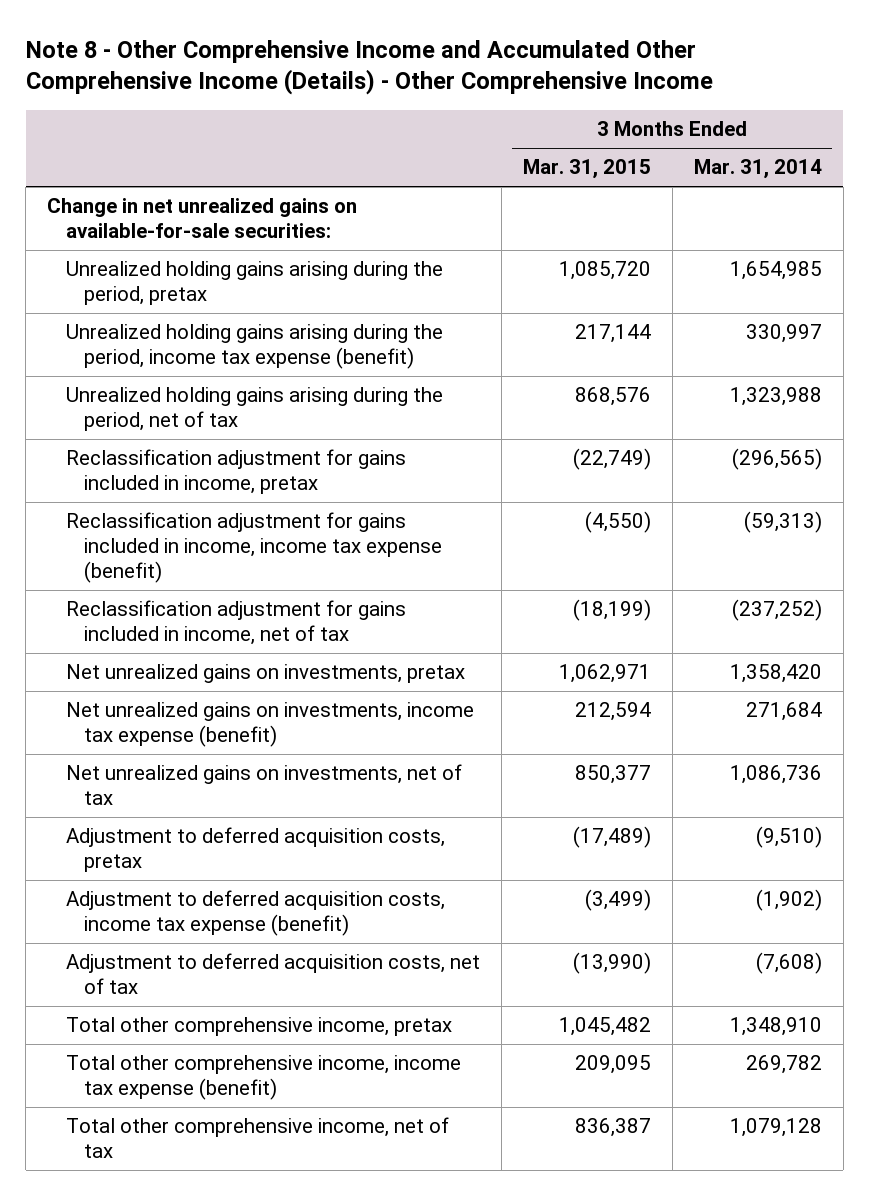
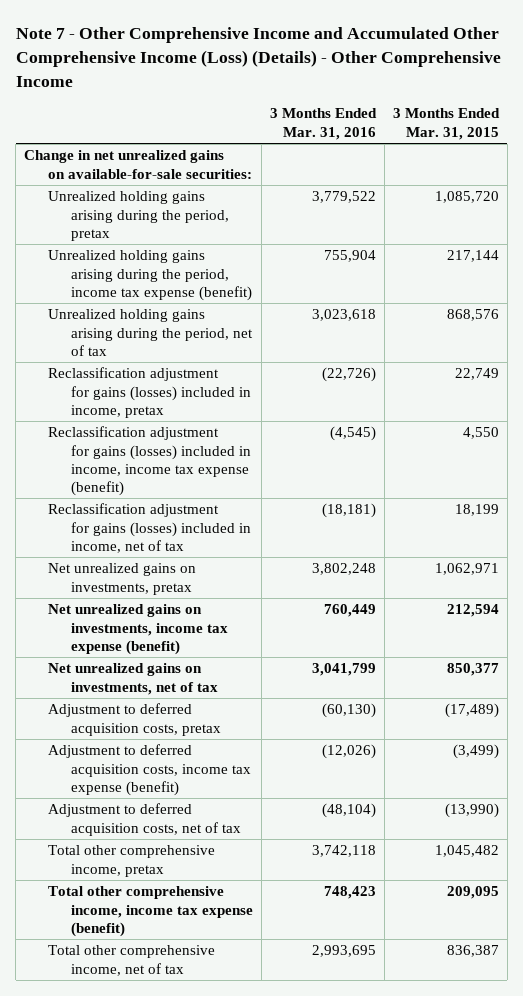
[25,39,713,96] Note 8 - Other Comprehensive Income and Accumulated Other Comprehensive Income (Details) - Other Comprehensive Income -> [15,27,501,87] Note 7 - Other Comprehensive Income and Accumulated Other Comprehensive Income (Loss) (Details) - Other Comprehensive Income
[693,159,822,180] Mar. 31, 2014 -> none
none -> [269,108,377,140] 3 Months Ended Mar. 31, 2016
[65,449,406,495] Reclassification adjustment for gains included in income, pretax -> [47,367,252,418] Reclassification adjustment for gains (losses) included in income, pretax
[572,448,651,471] (22,749) -> [454,368,499,381] 22,749
[65,512,443,584] Reclassification adjustment for gains included in income, income tax expense (benefit) -> [47,426,252,496] Reclassification adjustment for gains (losses) included in income, income tax expense (benefit)
[584,511,651,534] (4,550) -> [462,427,499,440] 4,550
[65,600,406,646] Reclassification adjustment for gains included in income, net of tax -> [47,503,252,553] Reclassification adjustment for gains (losses) included in income, net of tax
[572,599,651,622] (18,199) -> [454,504,499,517] 18,199

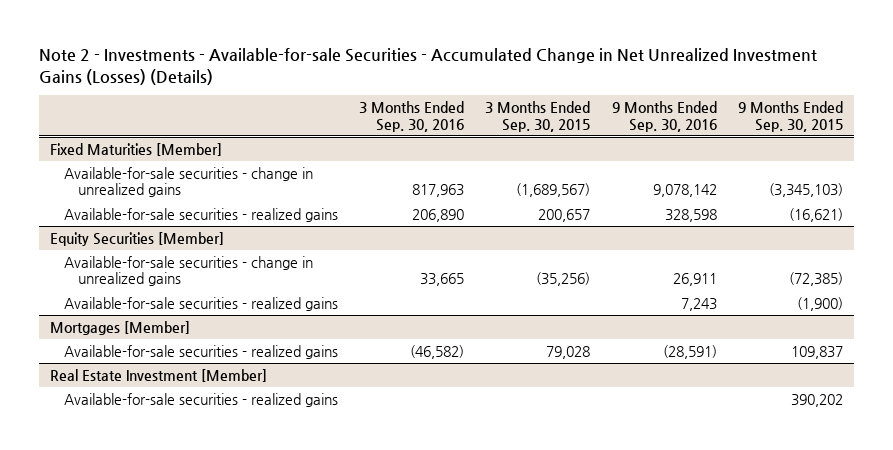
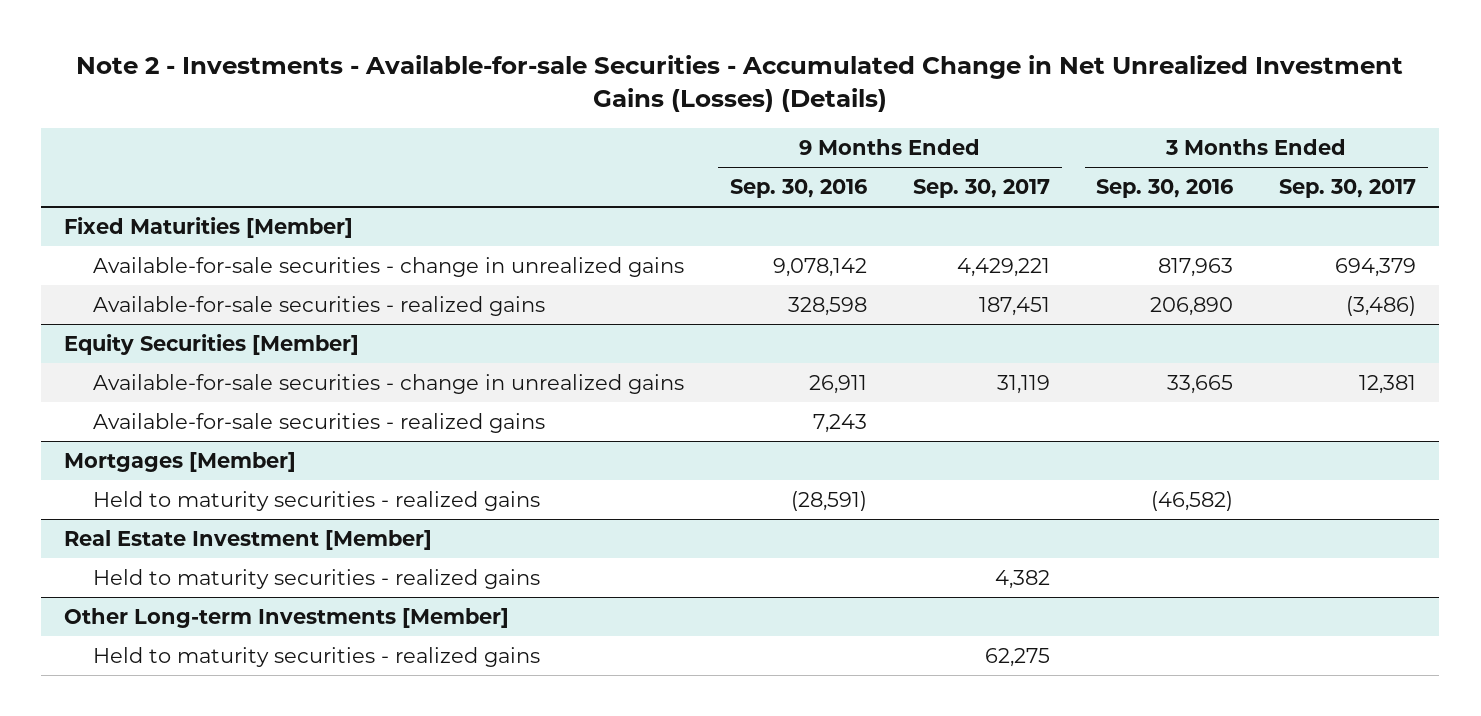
[485,101,591,132] 3 Months Ended Sep. 30, 2015 -> none
[737,101,843,132] 9 Months Ended Sep. 30, 2015 -> none
none -> [913,179,1051,199] Sep. 30, 2017
none -> [1279,179,1417,199] Sep. 30, 2017
[63,344,338,359] Available-for-sale securities - realized gains -> [92,490,540,511] Held to maturity securities - realized gains
[63,392,338,407] Available-for-sale securities - realized gains -> none
none -> [92,568,540,589] Held to maturity securities - realized gains
none -> [64,607,510,628] Other Long-term Investments [Member]
none -> [92,646,540,667] Held to maturity securities - realized gains

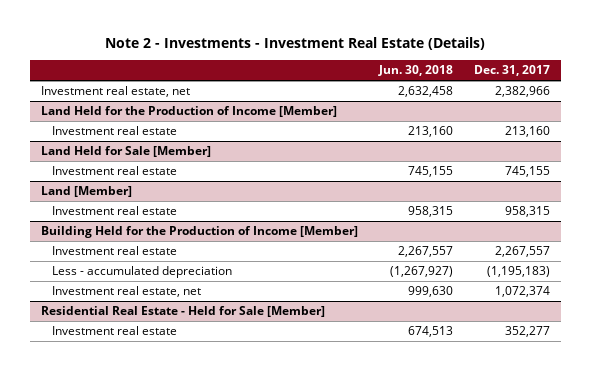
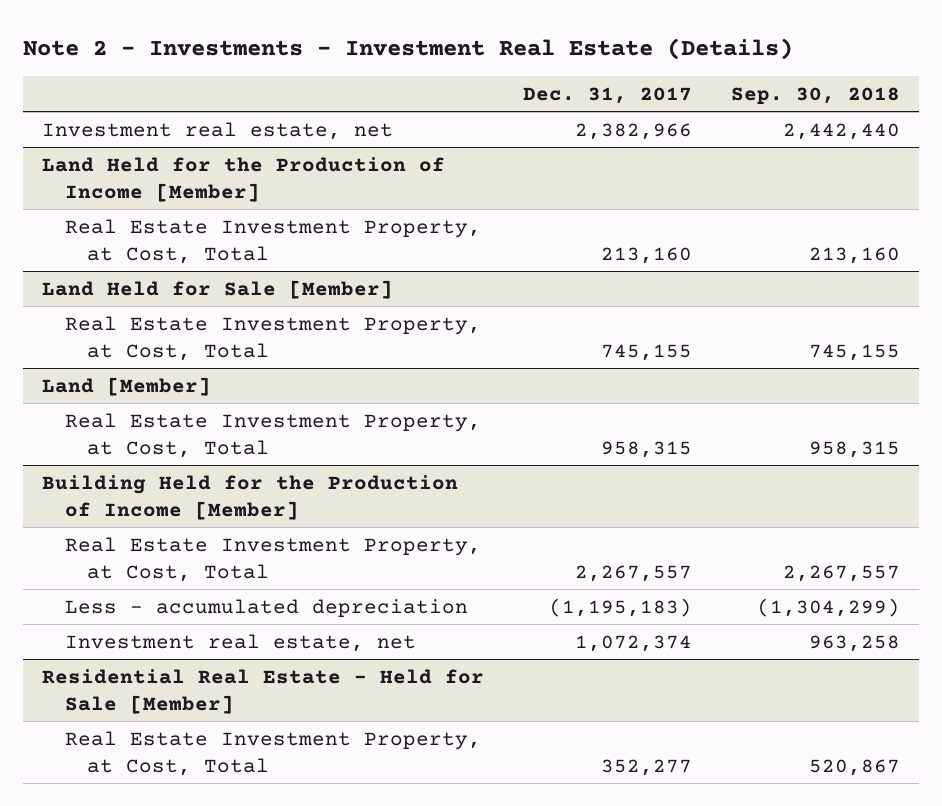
[377,65,453,77] Jun. 30, 2018 -> none
none -> [730,86,900,104] Sep. 30, 2018
[52,126,178,136] Investment real estate -> [64,218,481,264] Real Estate Investment Property, at Cost, Total
[52,166,178,176] Investment real estate -> [64,315,481,361] Real Estate Investment Property, at Cost, Total
[52,206,178,216] Investment real estate -> [64,412,481,458] Real Estate Investment Property, at Cost, Total
[52,246,178,256] Investment real estate -> [64,536,481,582] Real Estate Investment Property, at Cost, Total
[52,326,178,336] Investment real estate -> [64,730,481,776] Real Estate Investment Property, at Cost, Total

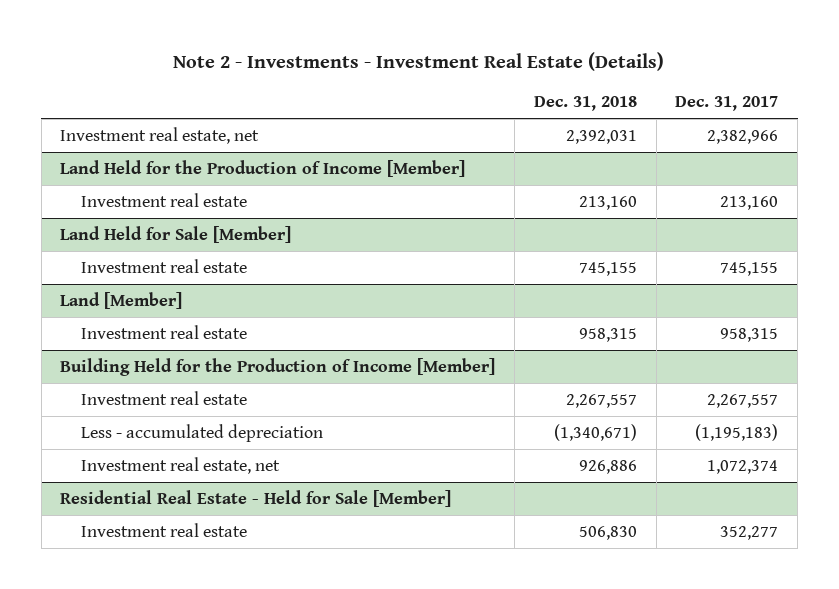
[730,86,900,104] Sep. 30, 2018 -> none
none -> [533,96,637,112] Dec. 31, 2018
[64,218,481,264] Real Estate Investment Property, at Cost, Total -> [81,192,248,207] Investment real estate
[64,315,481,361] Real Estate Investment Property, at Cost, Total -> [81,258,248,273] Investment real estate
[64,412,481,458] Real Estate Investment Property, at Cost, Total -> [81,324,248,339] Investment real estate
[64,536,481,582] Real Estate Investment Property, at Cost, Total -> [81,390,248,405] Investment real estate
[64,730,481,776] Real Estate Investment Property, at Cost, Total -> [81,522,248,537] Investment real estate

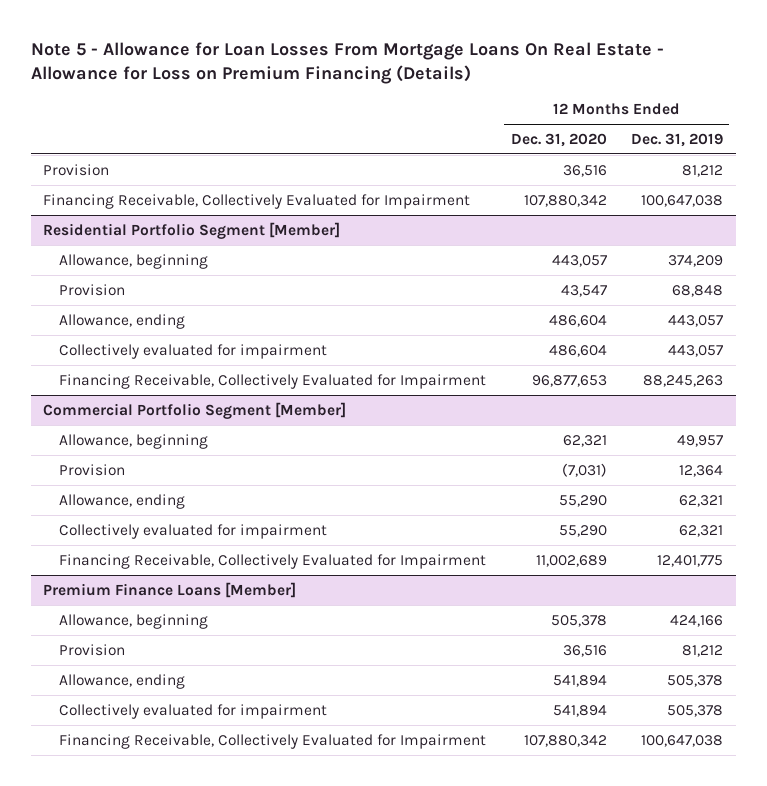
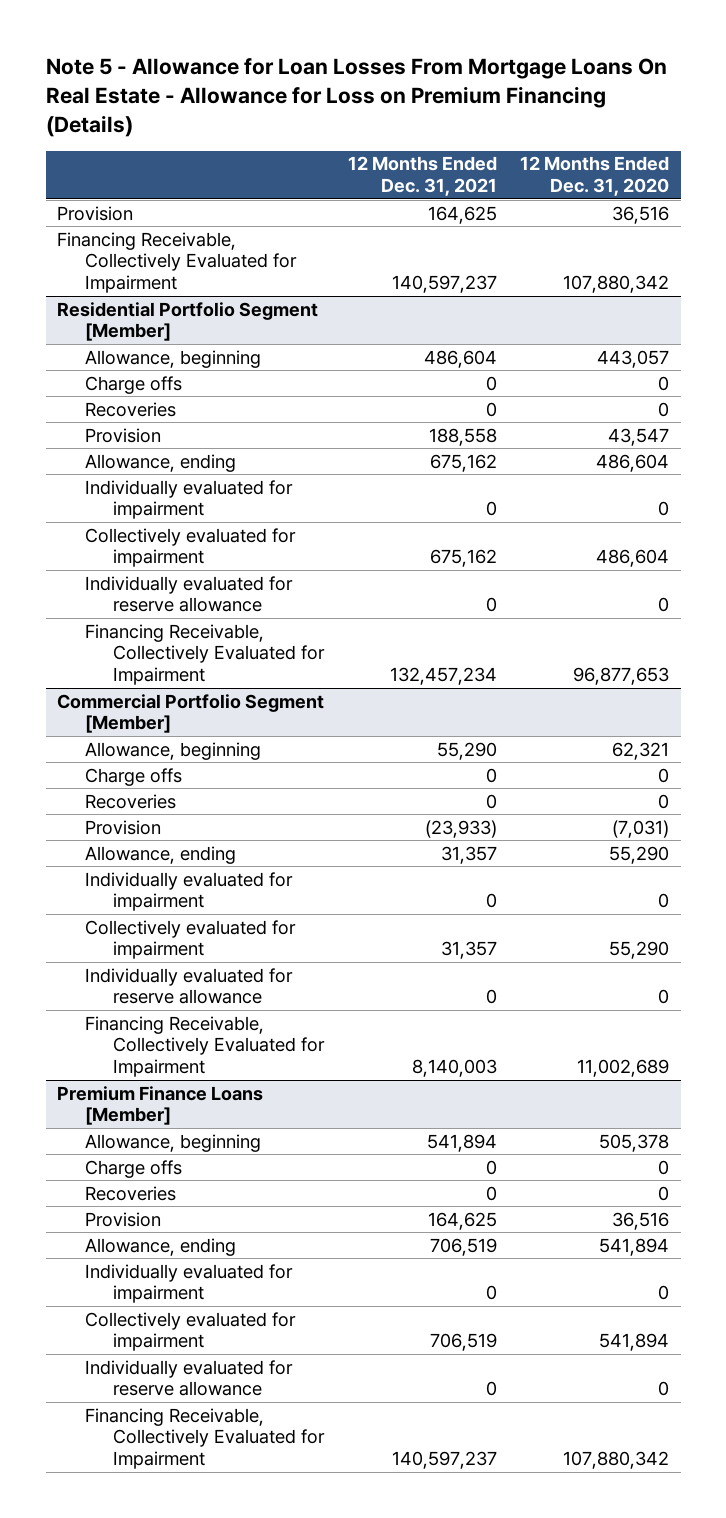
[631,132,724,147] Dec. 31, 2019 -> none
none -> [347,156,497,197] 12 Months Ended Dec. 31, 2021
none -> [85,375,183,394] Charge offs
none -> [85,401,177,417] Recoveries
none -> [85,479,294,520] Individually evaluated for impairment
none -> [85,575,294,613] Individually evaluated for reserve allowance
none -> [85,767,183,786] Charge offs
none -> [85,793,177,809] Recoveries
none -> [85,871,294,912] Individually evaluated for impairment
none -> [85,967,294,1005] Individually evaluated for reserve allowance
none -> [85,1159,183,1178] Charge offs
none -> [85,1185,177,1201] Recoveries
none -> [85,1263,294,1304] Individually evaluated for impairment
none -> [85,1359,294,1397] Individually evaluated for reserve allowance

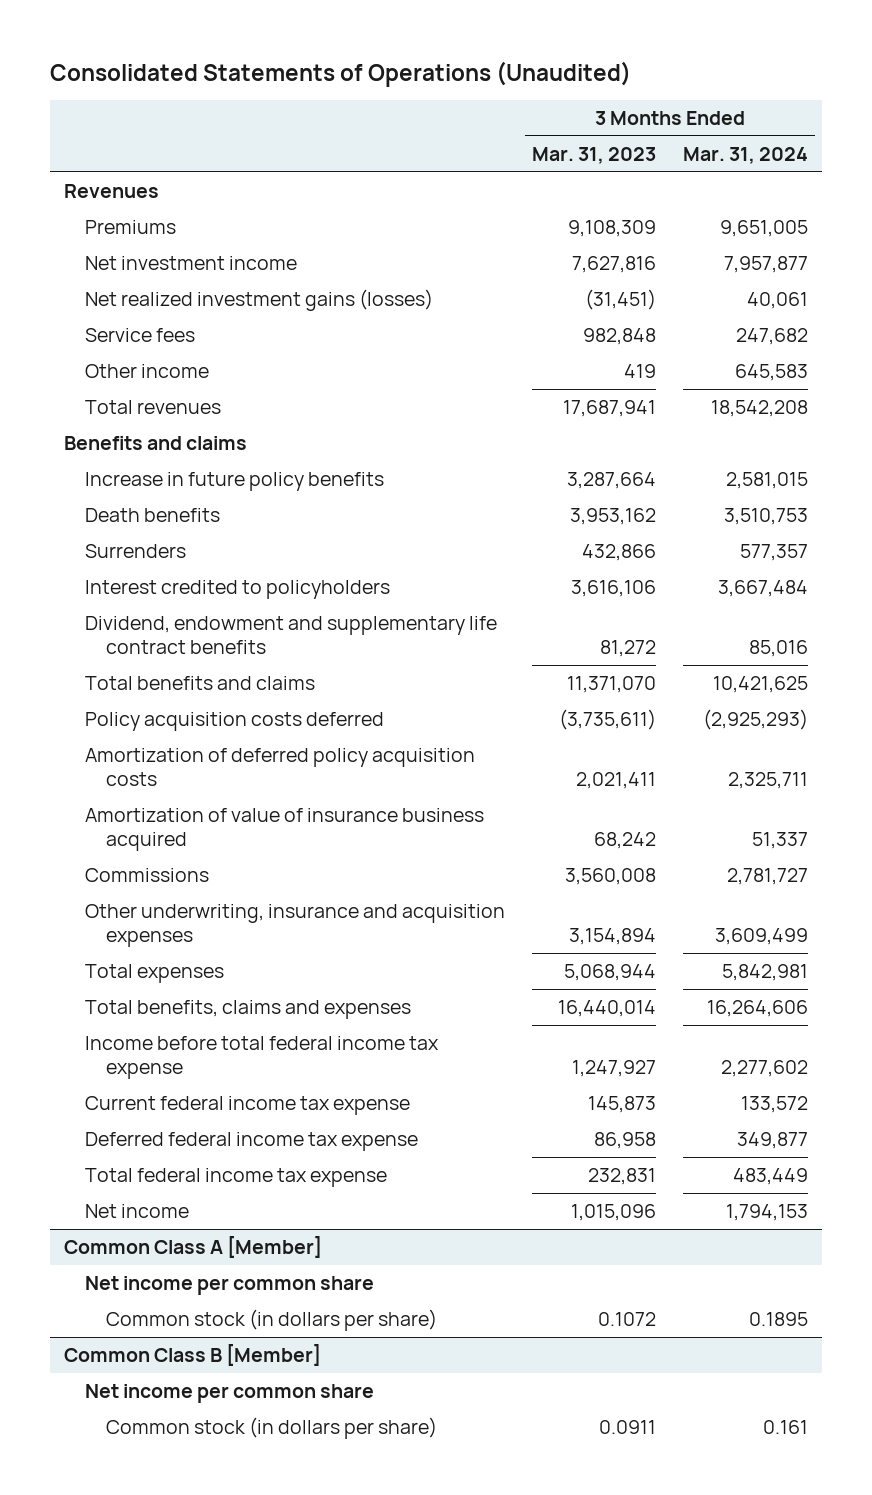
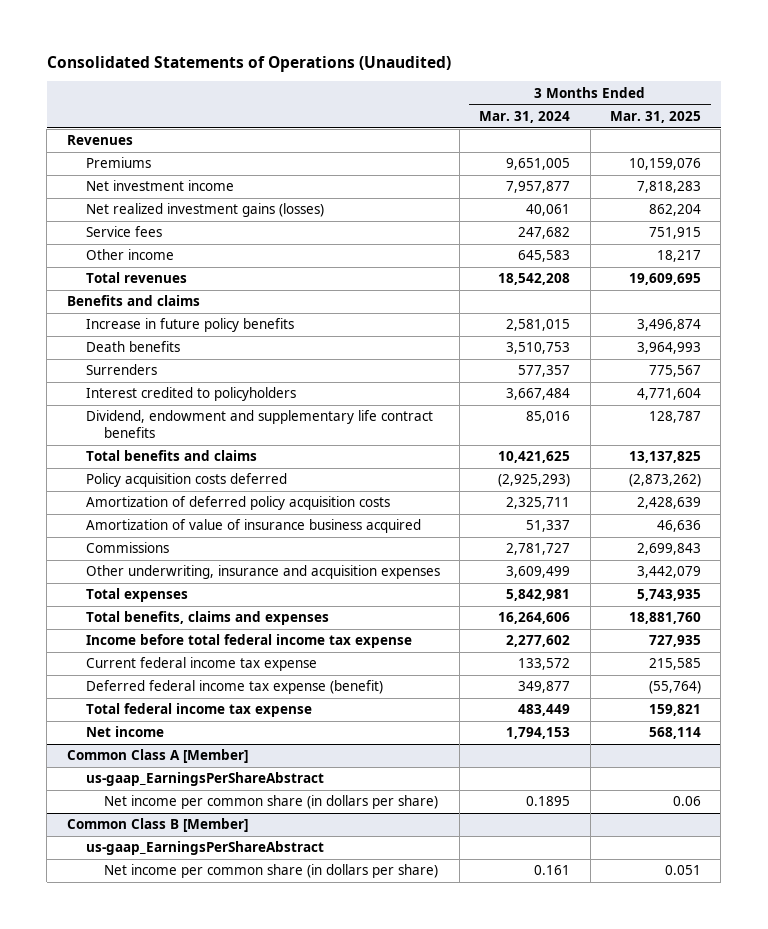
[531,146,656,164] Mar. 31, 2023 -> none
none -> [609,110,701,123] Mar. 31, 2025
[84,1132,418,1152] Deferred federal income tax expense -> [85,680,383,695] Deferred federal income tax expense (benefit)
[84,1276,374,1296] Net income per common share -> [85,772,324,787] us-gaap_EarningsPerShareAbstract
[105,1309,437,1332] Common stock (in dollars per share) -> [104,795,439,810] Net income per common share (in dollars per share)
[84,1384,374,1404] Net income per common share -> [85,841,324,856] us-gaap_EarningsPerShareAbstract
[105,1417,437,1440] Common stock (in dollars per share) -> [104,864,439,879] Net income per common share (in dollars per share)

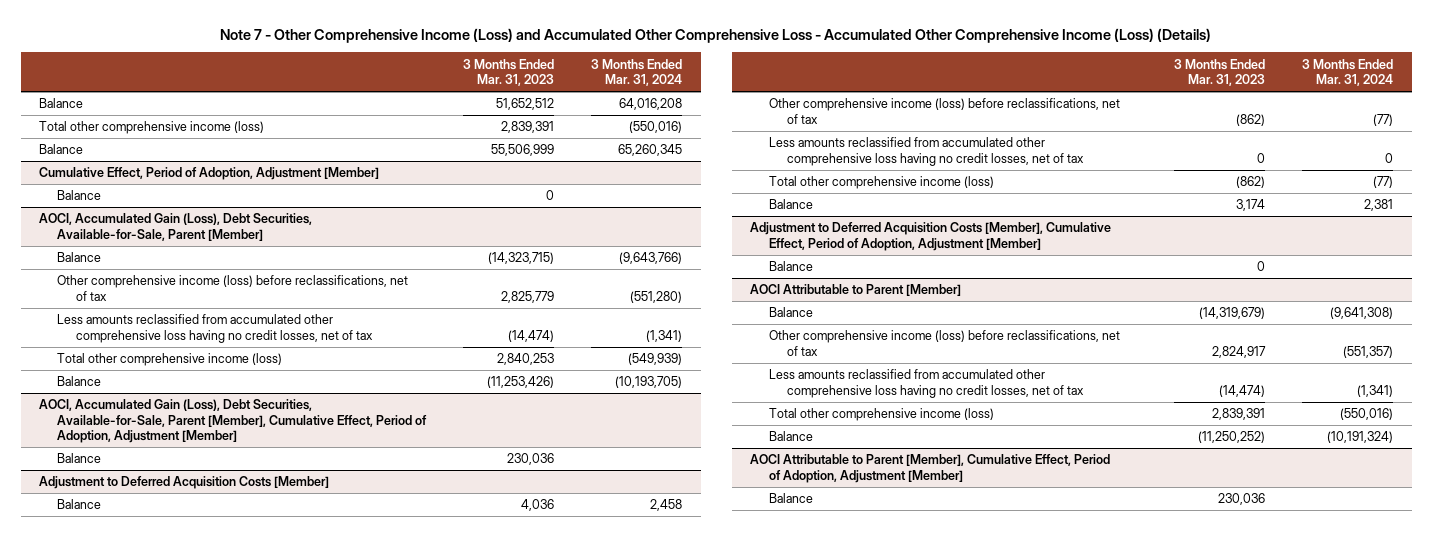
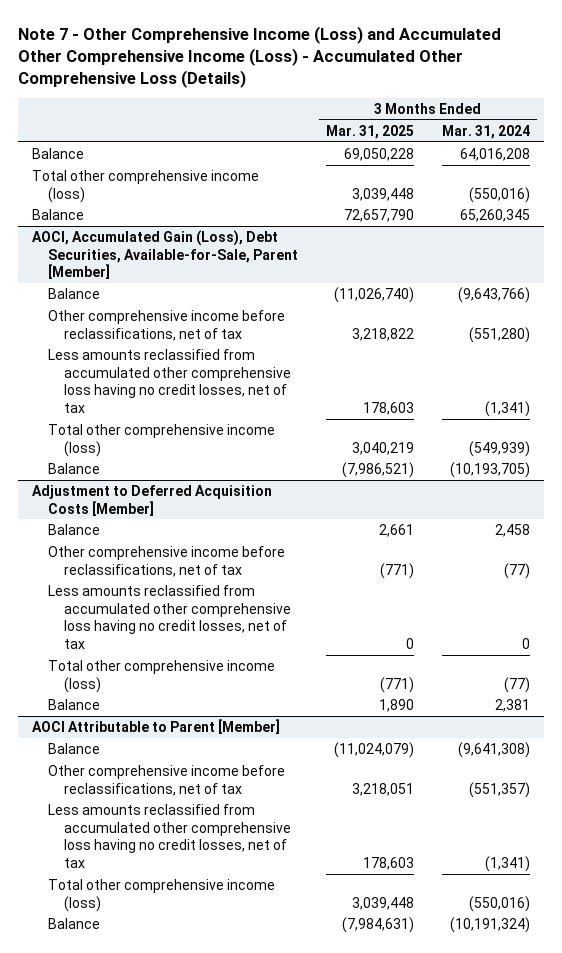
[220,28,1212,44] Note 7 - Other Comprehensive Income (Loss) and Accumulated Other Comprehensive Loss - Accumulated Other Comprehensive Income (Loss) (Details) -> [17,25,501,88] Note 7 - Other Comprehensive Income (Loss) and Accumulated Other Comprehensive Income (Loss) - Accumulated Other Comprehensive Loss (Details)
[463,58,555,87] 3 Months Ended Mar. 31, 2023 -> none
none -> [326,124,415,139] Mar. 31, 2025
[39,167,380,181] Cumulative Effect, Period of Adoption, Adjustment [Member] -> none
[57,190,102,201] Balance -> none
[57,275,409,301] Other comprehensive income (loss) before reclassifications, net of tax -> [48,309,286,341] Other comprehensive income before reclassifications, net of tax
[39,399,428,443] AOCI, Accumulated Gain (Loss), Debt Securities, Available-for-Sale, Parent [Member], Cumulative Effect, Period of Adoption, Adjustment [Member] -> none
[57,453,102,464] Balance -> none
[768,98,1120,124] Other comprehensive income (loss) before reclassifications, net of tax -> [48,545,286,577] Other comprehensive income before reclassifications, net of tax
[750,222,1112,251] Adjustment to Deferred Acquisition Costs [Member], Cumulative Effect, Period of Adoption, Adjustment [Member] -> none
[768,261,813,272] Balance -> none
[768,330,1120,356] Other comprehensive income (loss) before reclassifications, net of tax -> [48,764,286,796] Other comprehensive income before reclassifications, net of tax
[750,454,1111,483] AOCI Attributable to Parent [Member], Cumulative Effect, Period of Adoption, Adjustment [Member] -> none
[768,493,813,504] Balance -> none

